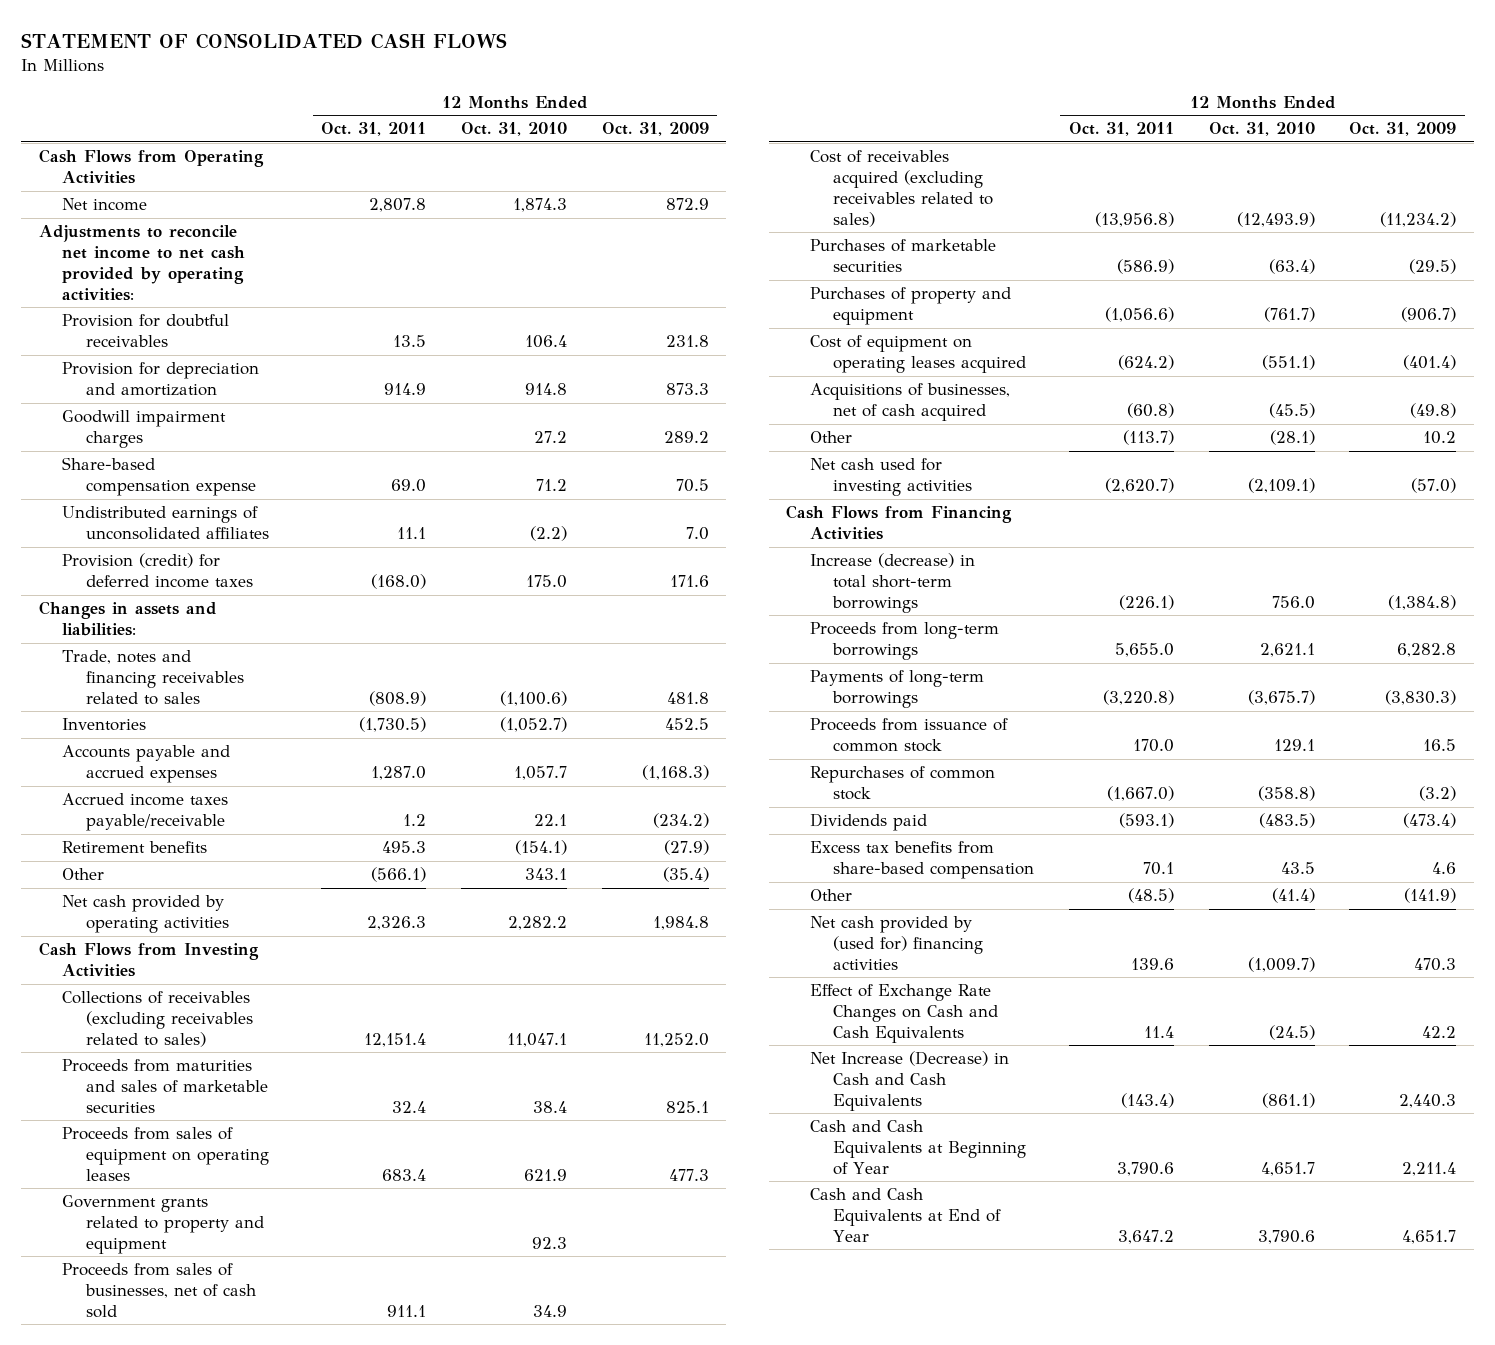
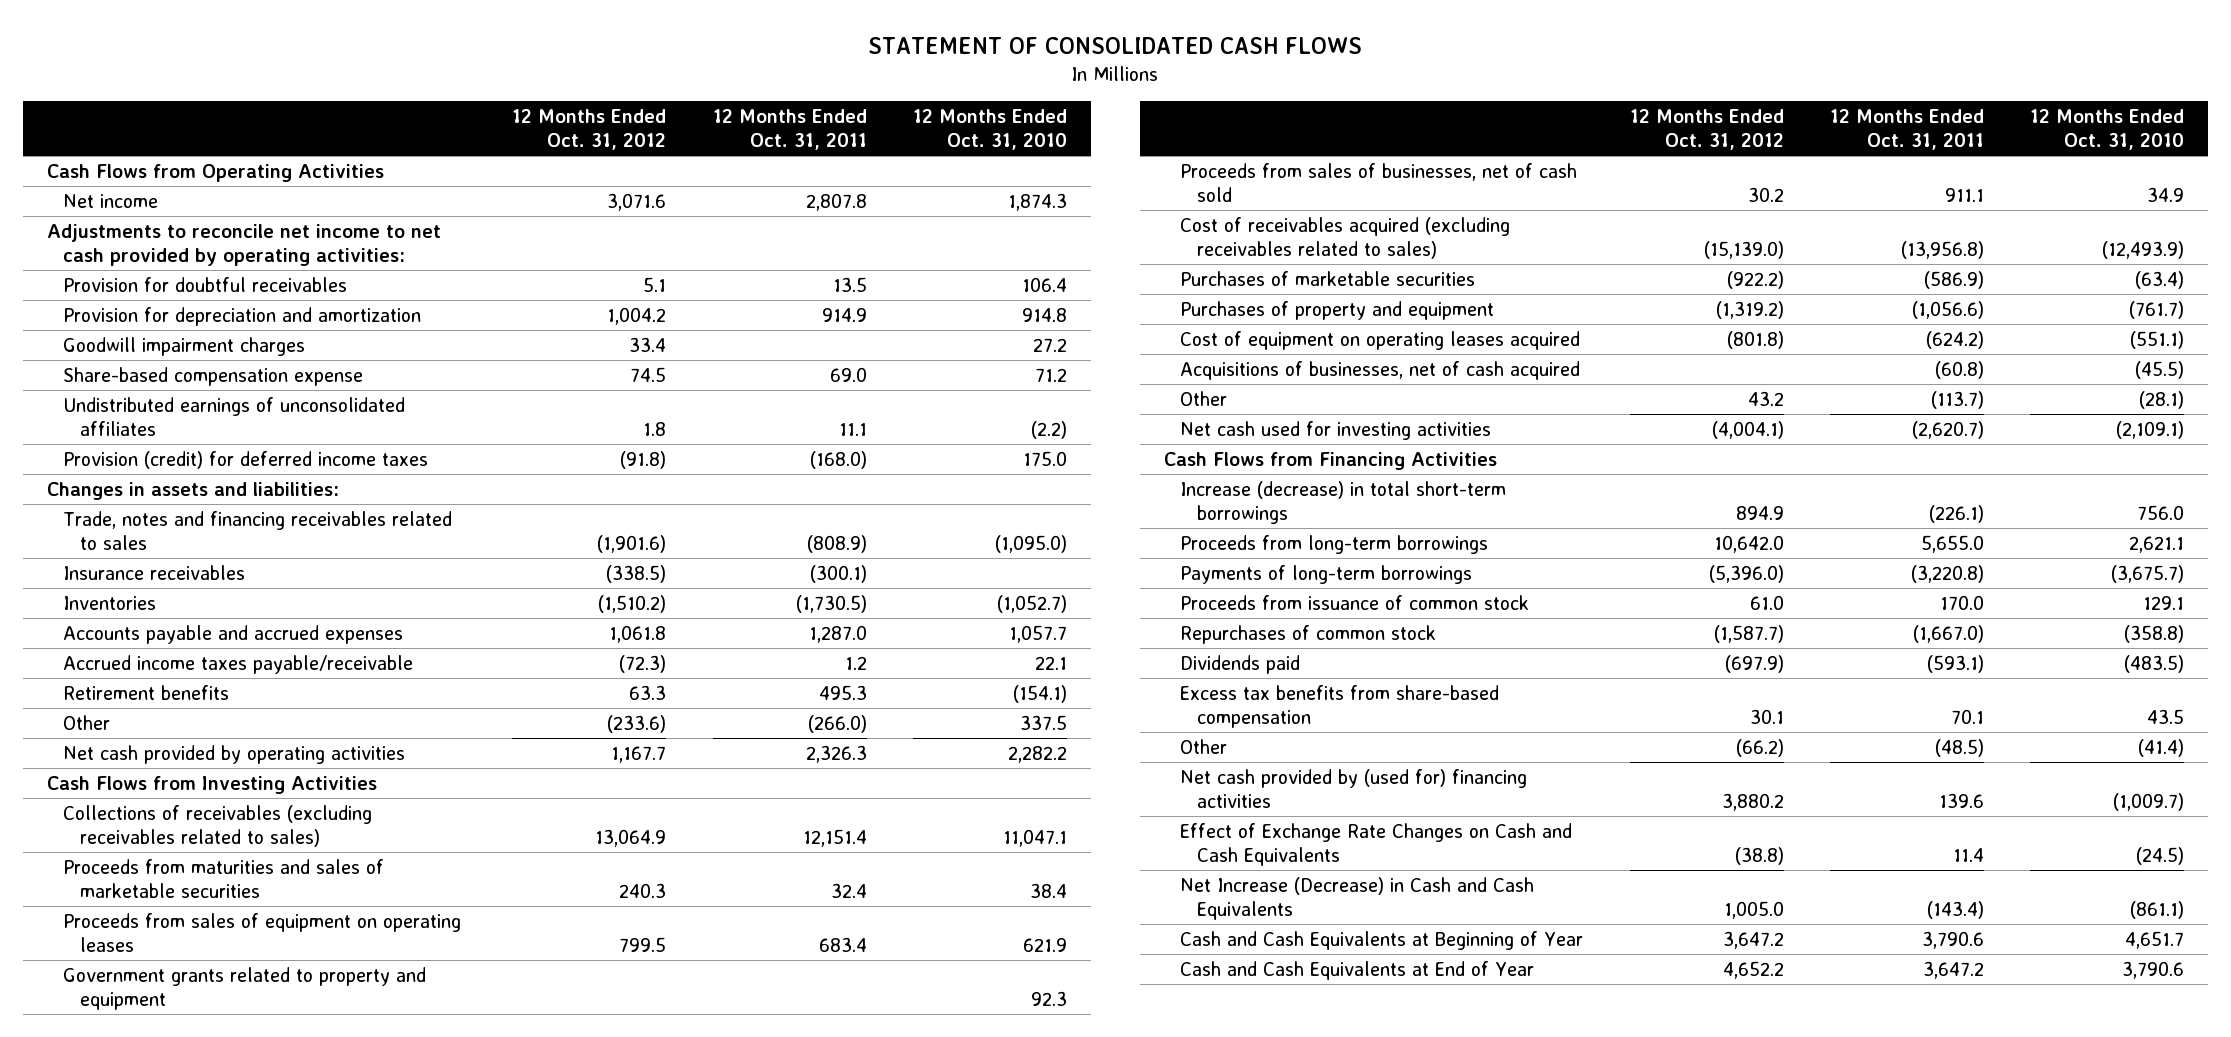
[601,122,709,137] Oct. 31, 2009 -> none
none -> [512,109,667,151] 12 Months Ended Oct. 31, 2012
[500,690,568,706] (1,100.6) -> [995,534,1068,553] (1,095.0)
none -> [63,564,246,580] Insurance receivables
[371,867,427,883] (566.1) -> [807,714,867,733] (266.0)
[525,868,568,881] 343.1 -> [1020,714,1068,730] 337.5

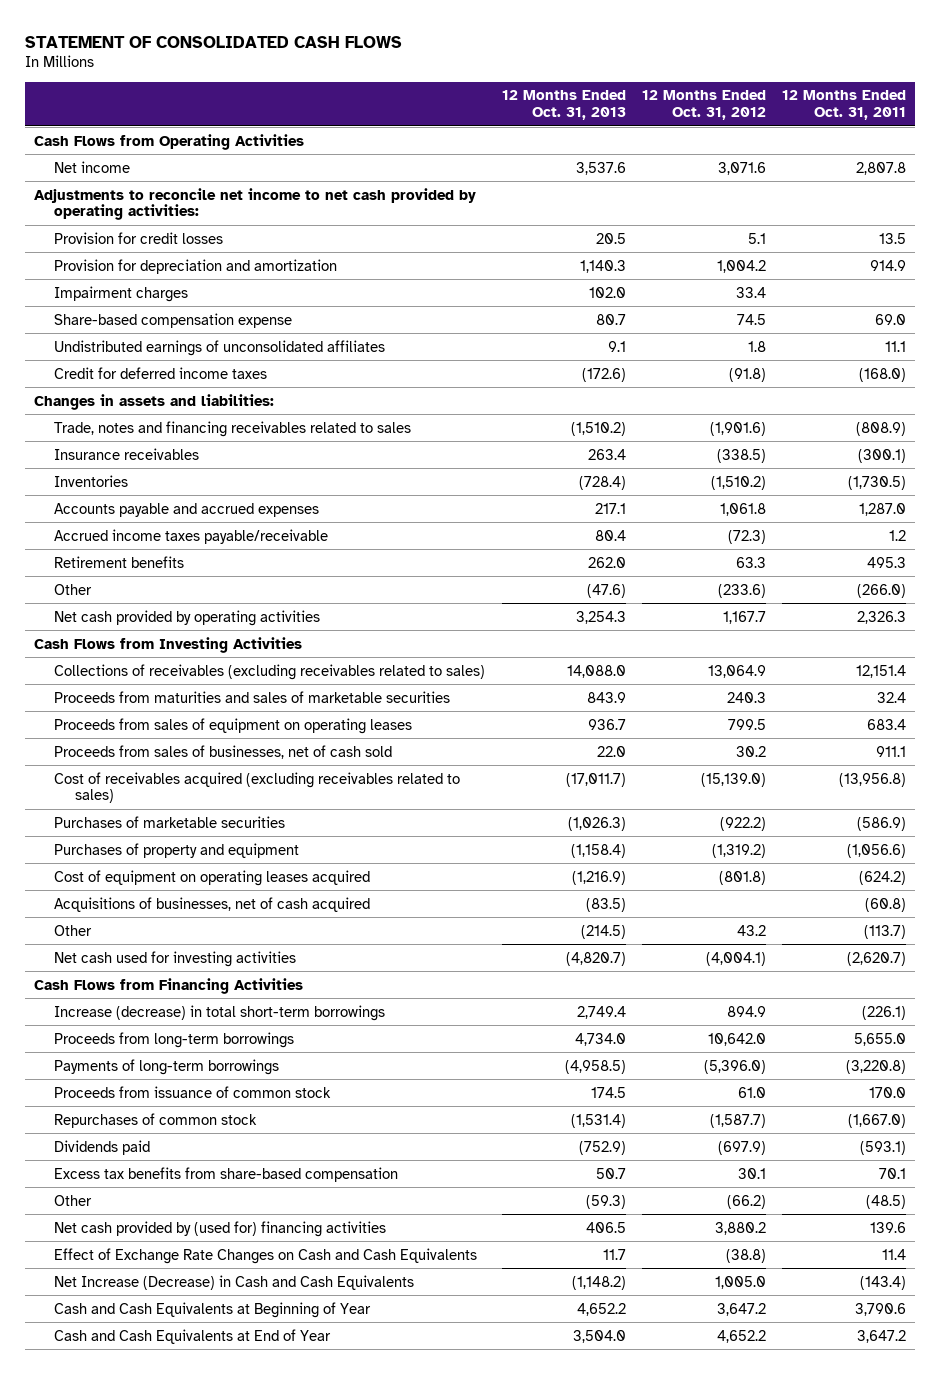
[913,109,1068,151] 12 Months Ended Oct. 31, 2010 -> none
none -> [501,90,626,121] 12 Months Ended Oct. 31, 2013
[63,276,348,292] Provision for doubtful receivables -> [54,231,224,244] Provision for credit losses
[63,336,306,356] Goodwill impairment charges -> [54,285,189,302] Impairment charges
[63,450,429,469] Provision (credit) for deferred income taxes -> [54,366,268,379] Credit for deferred income taxes
[63,966,427,1010] Government grants related to property and equipment -> none

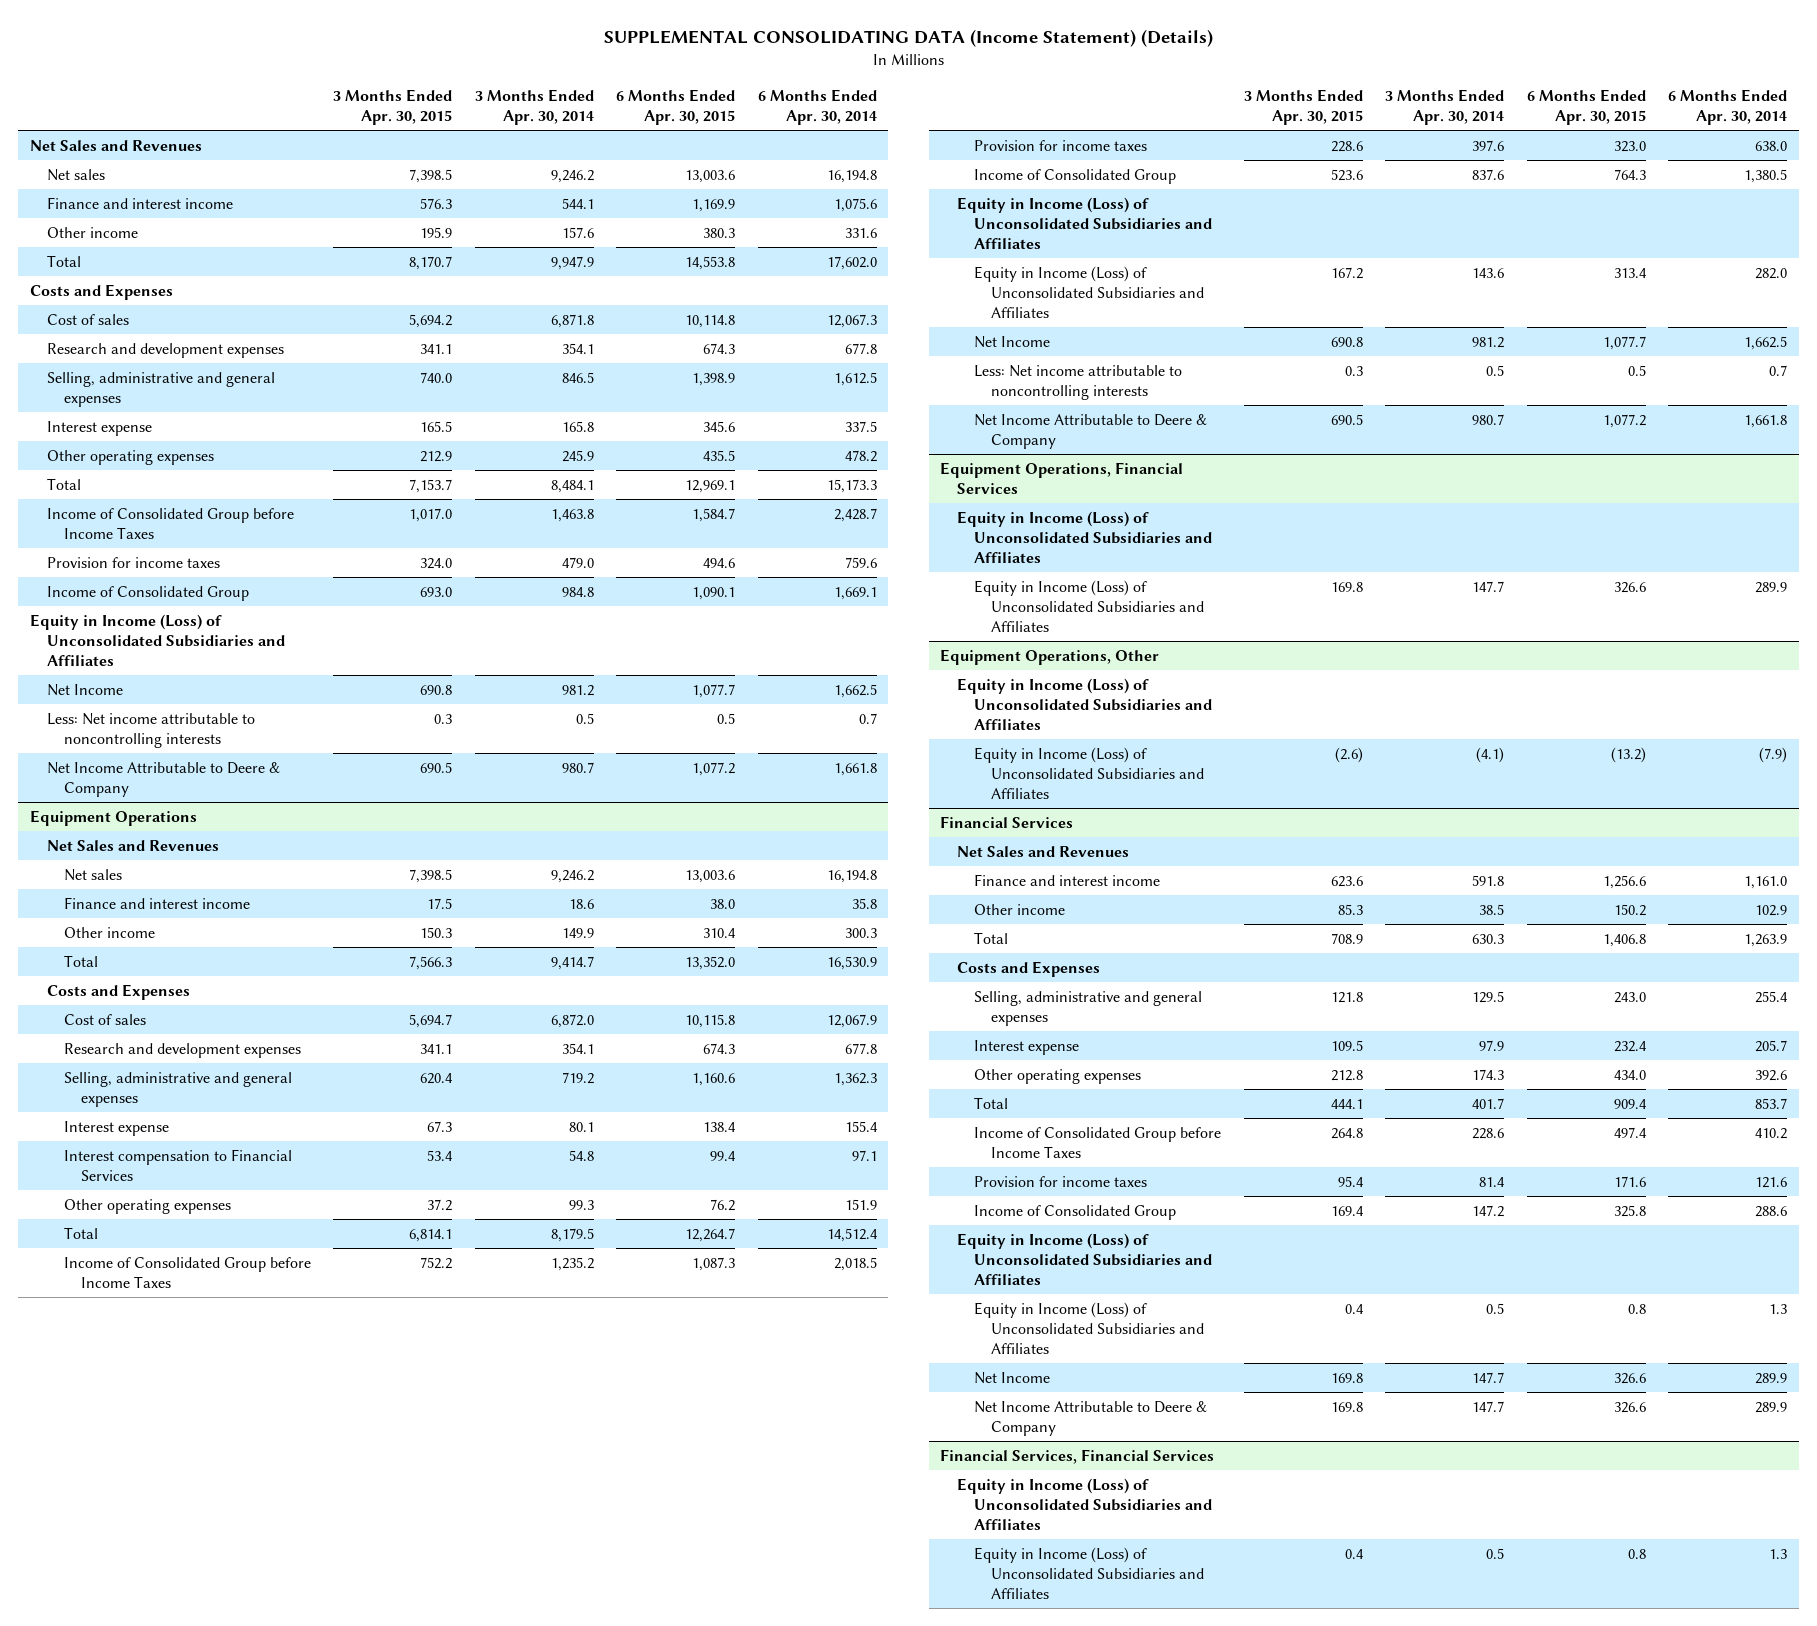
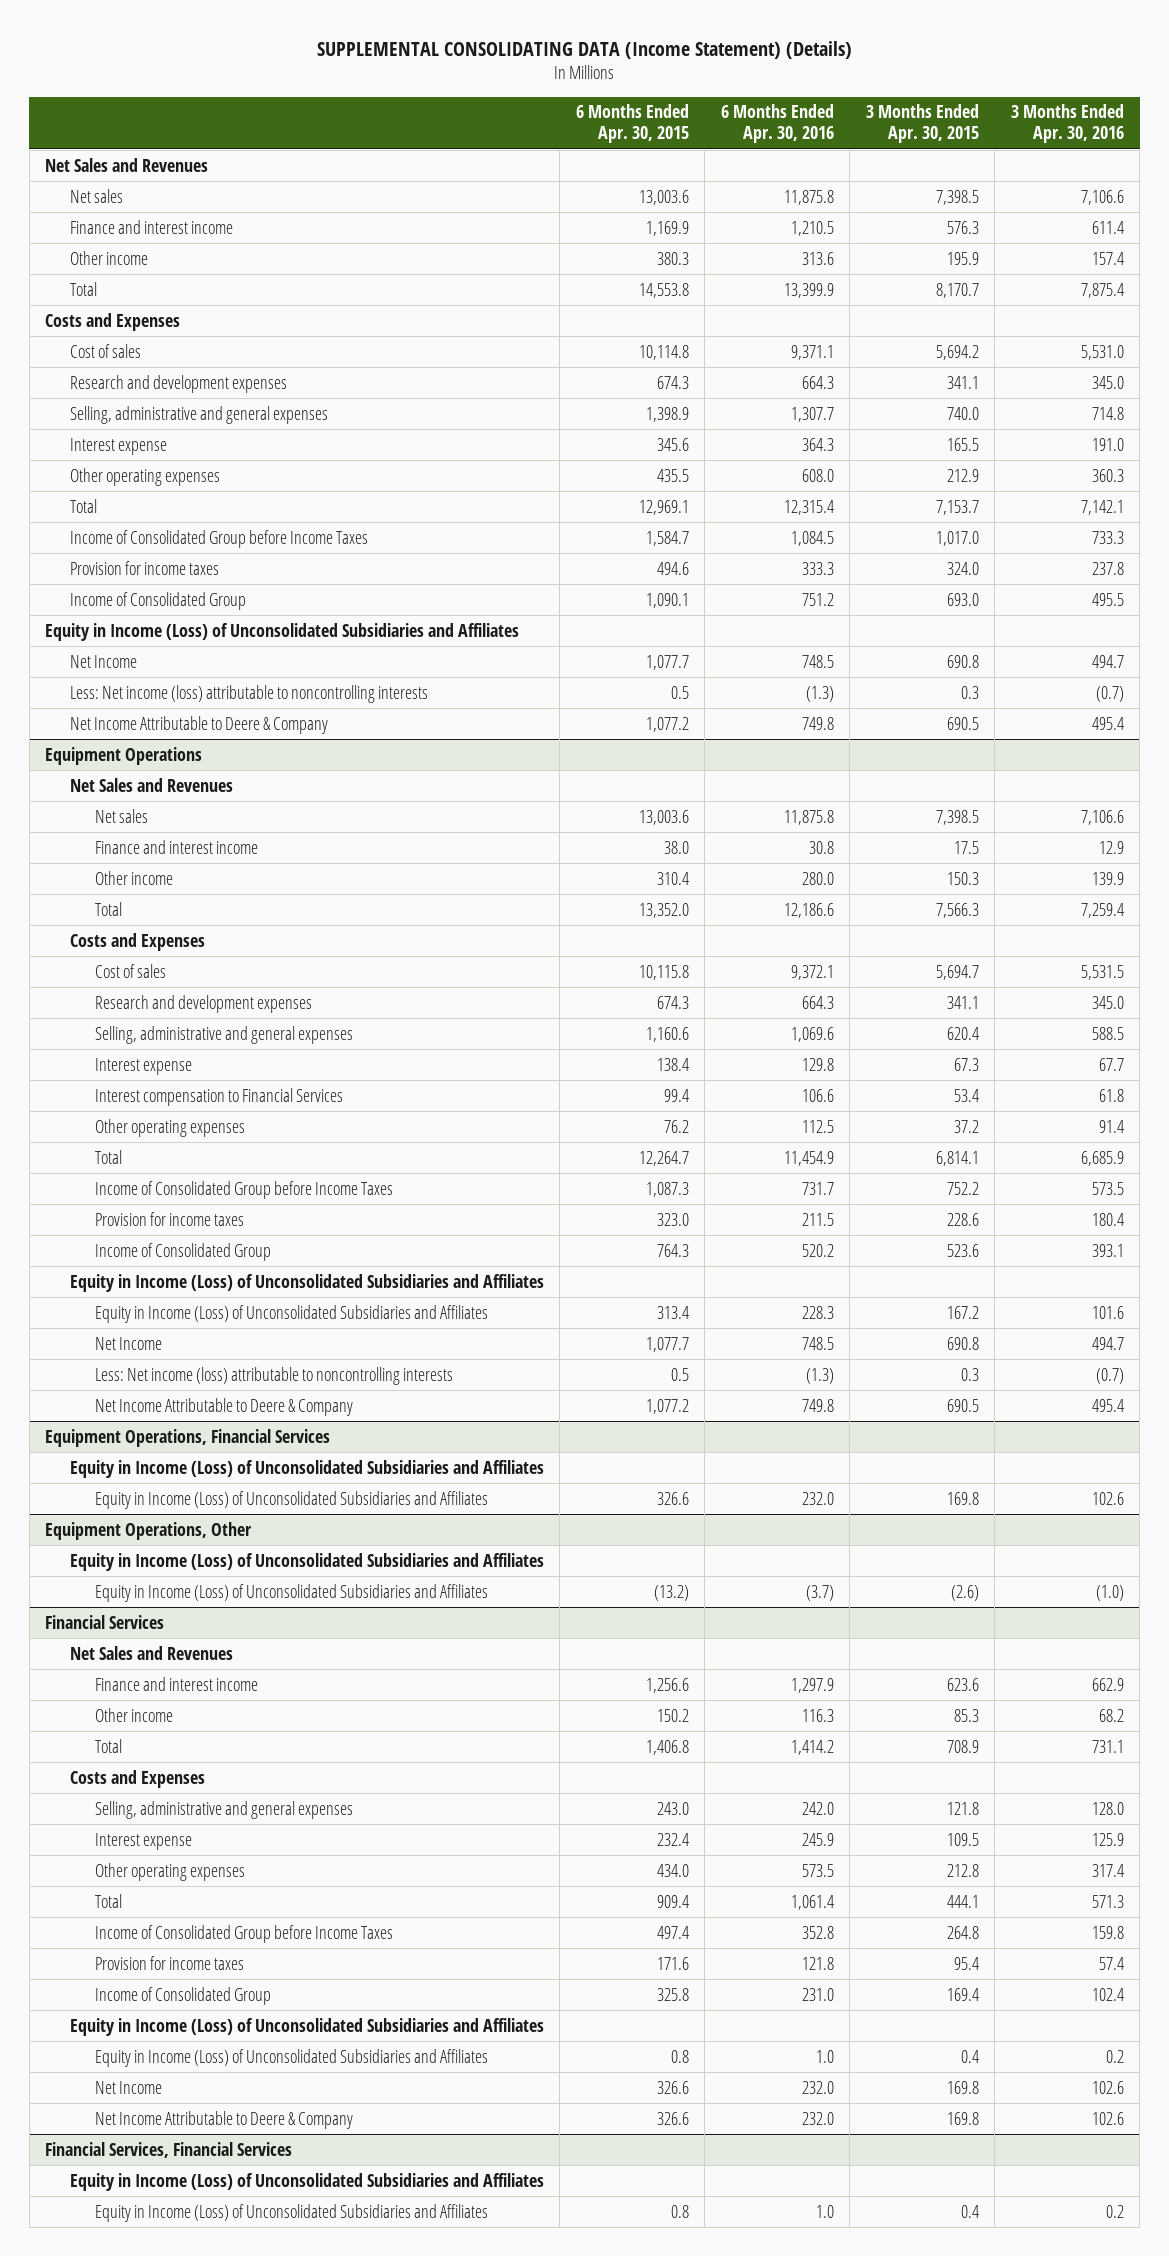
[474,88,594,125] 3 Months Ended Apr. 30, 2014 -> none
[758,88,878,125] 6 Months Ended Apr. 30, 2014 -> none
none -> [720,104,834,144] 6 Months Ended Apr. 30, 2016
none -> [1010,104,1124,144] 3 Months Ended Apr. 30, 2016
[46,712,255,748] Less: Net income attributable to noncontrolling interests -> [69,684,428,703] Less: Net income (loss) attributable to noncontrolling interests
[973,364,1182,400] Less: Net income attributable to noncontrolling interests -> [94,1366,453,1385] Less: Net income (loss) attributable to noncontrolling interests

